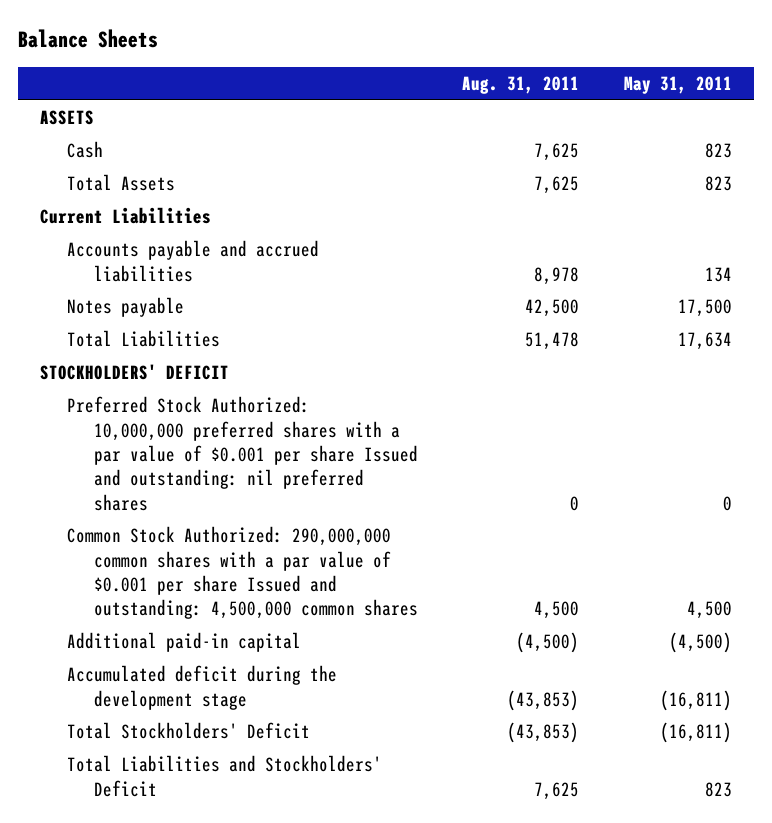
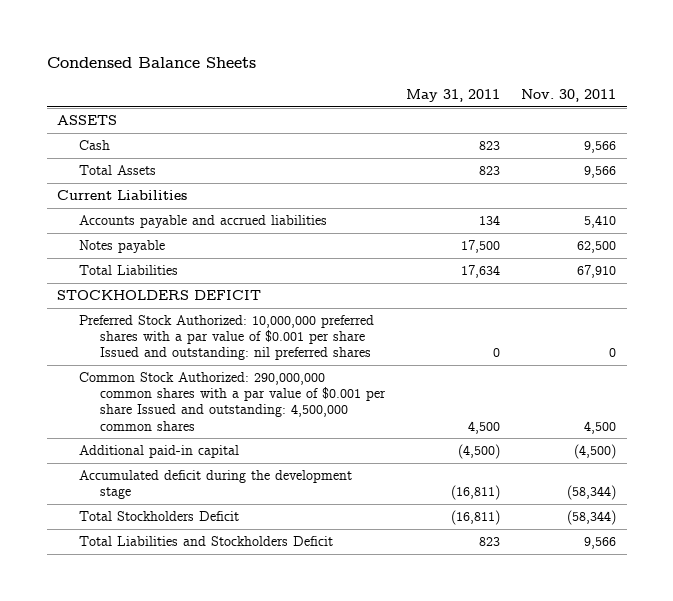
[17,29,158,49] Balance Sheets -> [46,57,256,69] Condensed Balance Sheets
[462,75,580,94] Aug. 31, 2011 -> none
none -> [521,88,617,102] Nov. 30, 2011
[39,364,229,381] STOCKHOLDERS' DEFICIT -> [57,290,262,301] STOCKHOLDERS DEFICIT
[67,722,311,740] Total Stockholders' Deficit -> [78,511,239,522] Total Stockholders Deficit
[67,755,383,797] Total Liabilities and Stockholders' Deficit -> [78,536,333,547] Total Liabilities and Stockholders Deficit

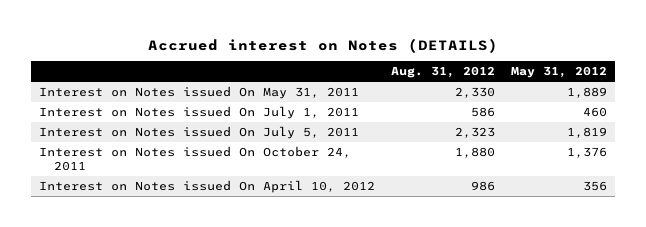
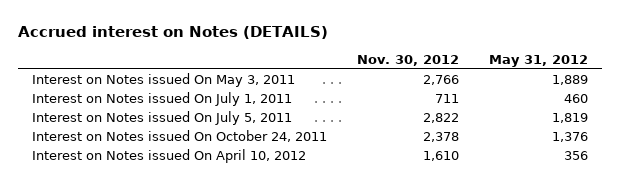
[391,66,496,79] Aug. 31, 2012 -> none
none -> [356,55,459,67] Nov. 30, 2012
[39,86,360,100] Interest on Notes issued On May 31, 2011 -> [32,73,296,88] Interest on Notes issued On May 3, 2011

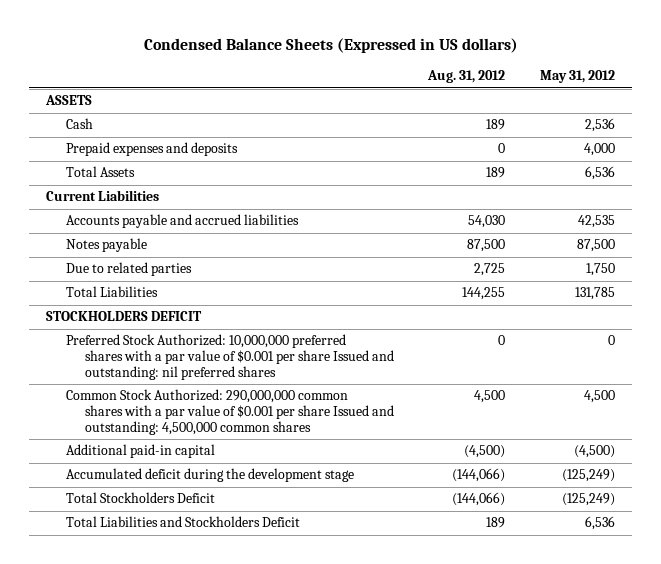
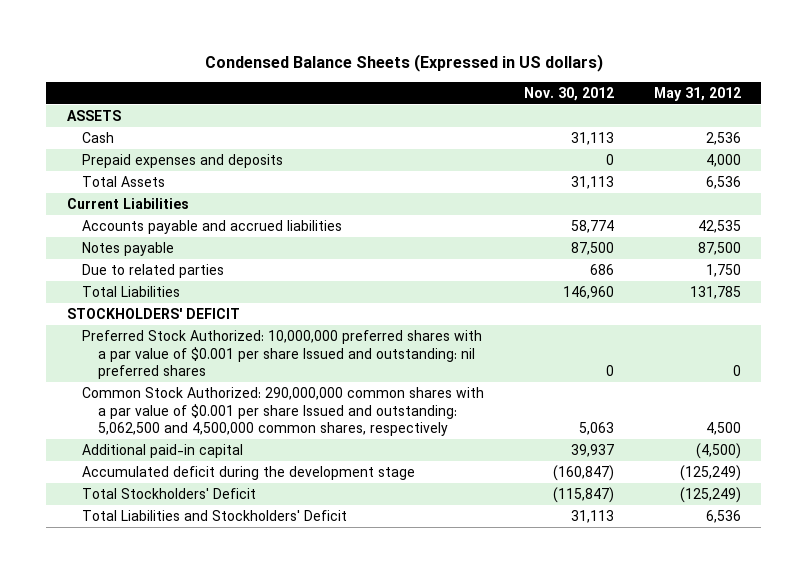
[427,70,506,84] Aug. 31, 2012 -> none
none -> [524,86,615,101] Nov. 30, 2012
[46,311,203,322] STOCKHOLDERS DEFICIT -> [66,307,240,319] STOCKHOLDERS' DEFICIT
[65,389,395,435] Common Stock Authorized: 290,000,000 common shares with a par value of $0.001 per share Issued and outstanding: 4,500,000 common shares -> [82,386,485,437] Common Stock Authorized: 290,000,000 common shares with a par value of $0.001 per share Issued and outstanding: 5,062,500 and 4,500,000 common shares, respectively
[65,492,215,504] Total Stockholders Deficit -> [82,487,257,499] Total Stockholders' Deficit
[65,516,300,528] Total Liabilities and Stockholders Deficit -> [82,509,348,521] Total Liabilities and Stockholders' Deficit

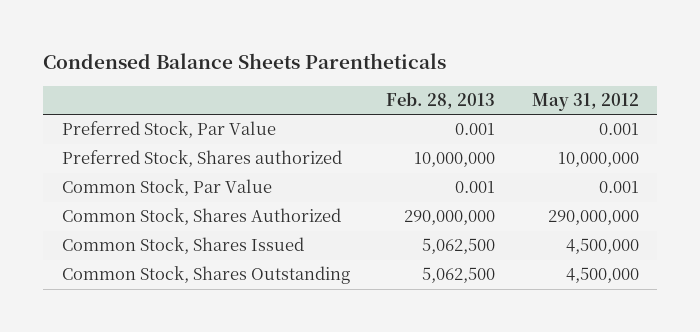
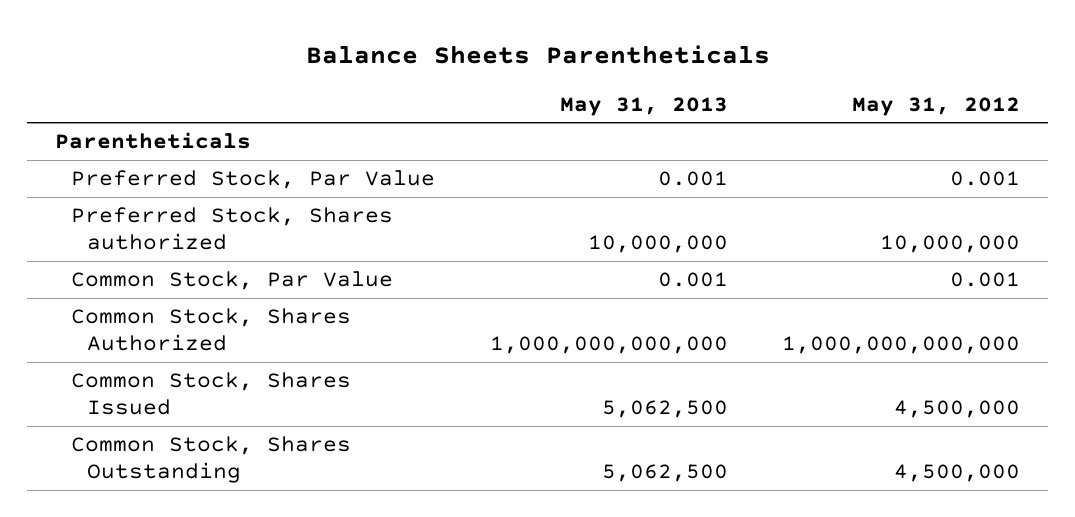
[43,53,447,70] Condensed Balance Sheets Parentheticals -> [305,44,770,64] Balance Sheets Parentheticals
[386,91,496,109] Feb. 28, 2013 -> none
none -> [559,96,728,116] May 31, 2013
none -> [54,132,251,150] Parentheticals
[547,210,639,226] 290,000,000 -> [782,336,1021,355] 1,000,000,000,000

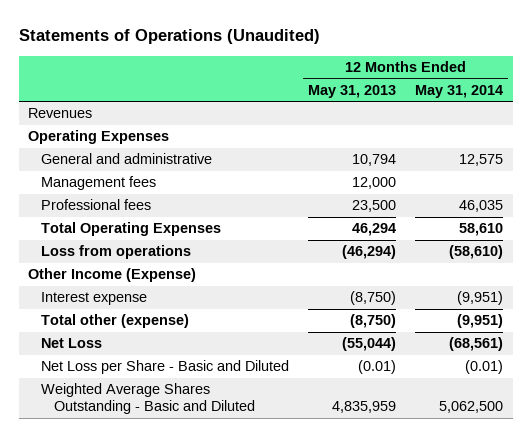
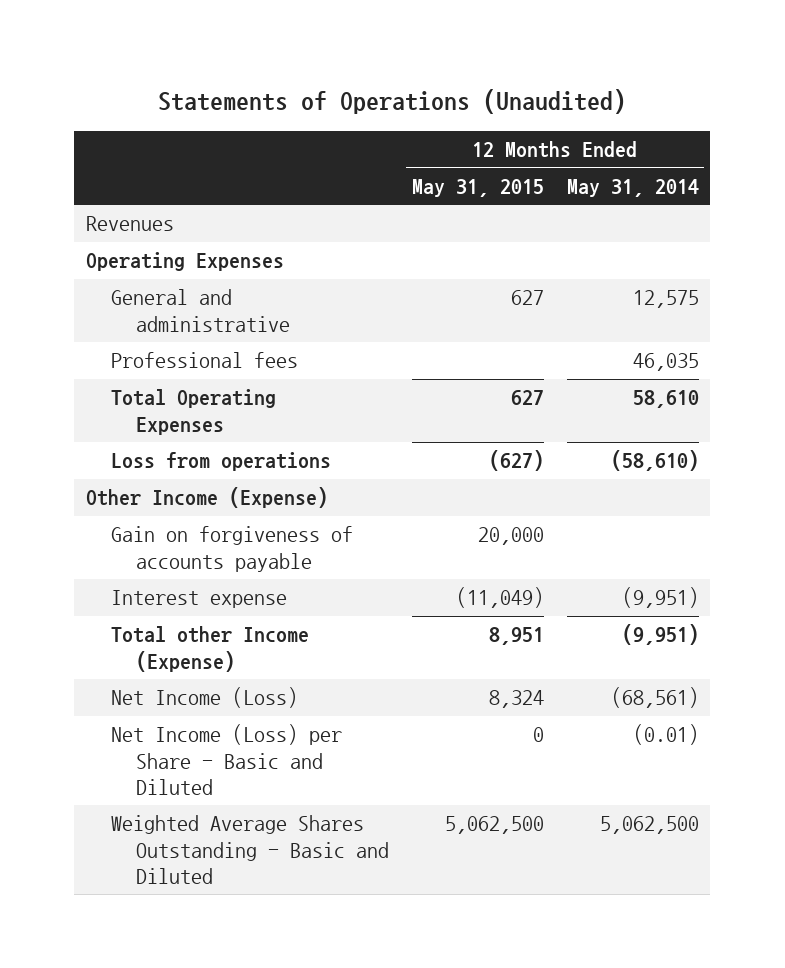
[308,84,397,98] May 31, 2013 -> none
none -> [411,178,544,197] May 31, 2015
[41,176,157,191] Management fees -> none
none -> [110,526,353,572] Gain on forgiveness of accounts payable
[41,314,190,329] Total other (expense) -> [110,626,309,672] Total other Income (Expense)
[41,338,103,349] Net Loss -> [110,687,298,709] Net Income (Loss)
[41,360,290,375] Net Loss per Share - Basic and Diluted -> [110,724,342,795] Net Income (Loss) per Share - Basic and Diluted

